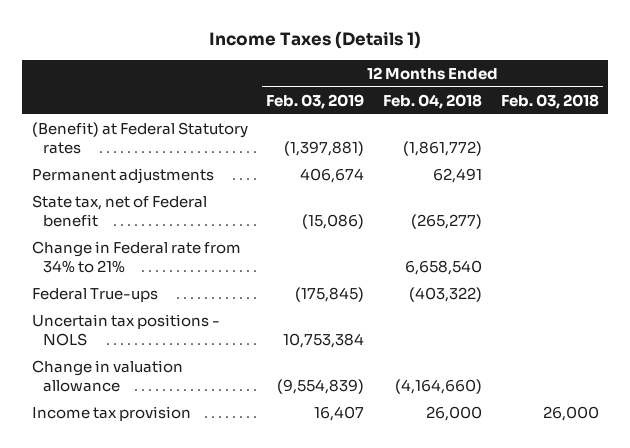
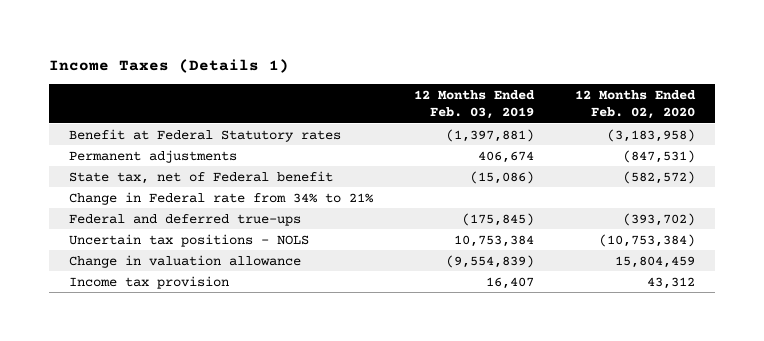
[383,93,483,109] Feb. 04, 2018 -> none
[500,93,599,109] Feb. 03, 2018 -> none
none -> [574,89,696,120] 12 Months Ended Feb. 02, 2020
[31,121,248,154] (Benefit) at Federal Statutory rates -> [69,128,342,142] Benefit at Federal Statutory rates
[31,287,158,302] Federal True-ups -> [69,213,302,226] Federal and deferred true-ups

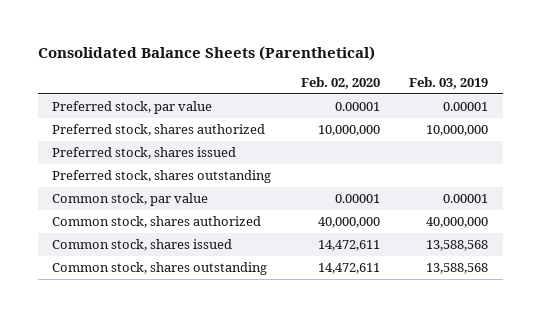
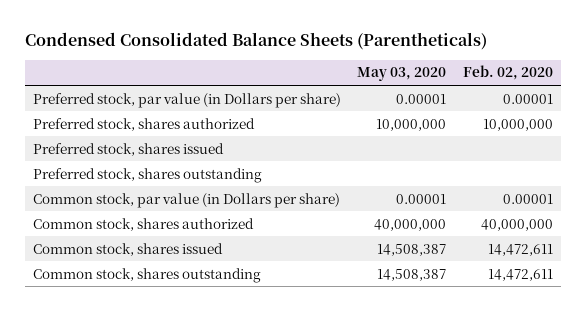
[37,45,375,61] Consolidated Balance Sheets (Parenthetical) -> [24,32,487,51] Condensed Consolidated Balance Sheets (Parentheticals)
[409,76,489,89] Feb. 03, 2019 -> none
none -> [357,67,447,82] May 03, 2020
[52,101,213,115] Preferred stock, par value -> [33,92,342,108] Preferred stock, par value (in Dollars per share)
[52,193,209,207] Common stock, par value -> [33,192,341,208] Common stock, par value (in Dollars per share)

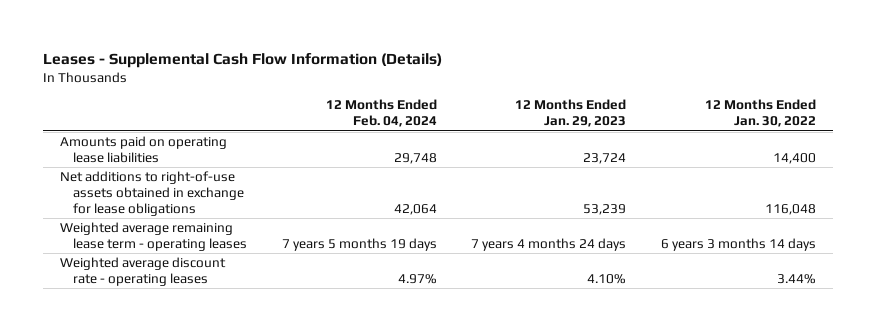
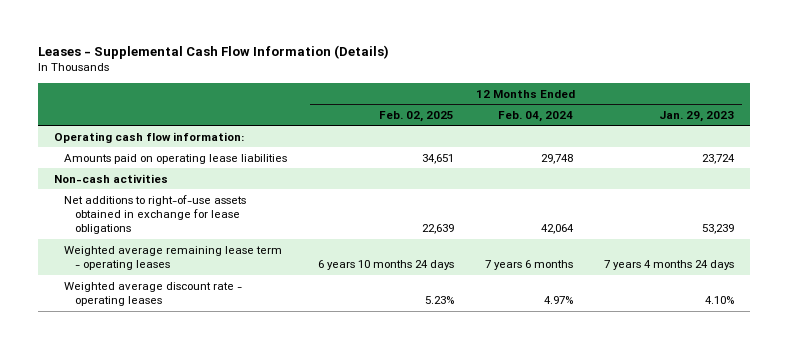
[704,99,816,128] 12 Months Ended Jan. 30, 2022 -> none
none -> [379,110,455,122] Feb. 02, 2025
none -> [53,131,244,143] Operating cash flow information:
none -> [53,173,168,183] Non-cash activities
[281,237,437,251] 7 years 5 months 19 days -> [485,260,574,271] 7 years 6 months

